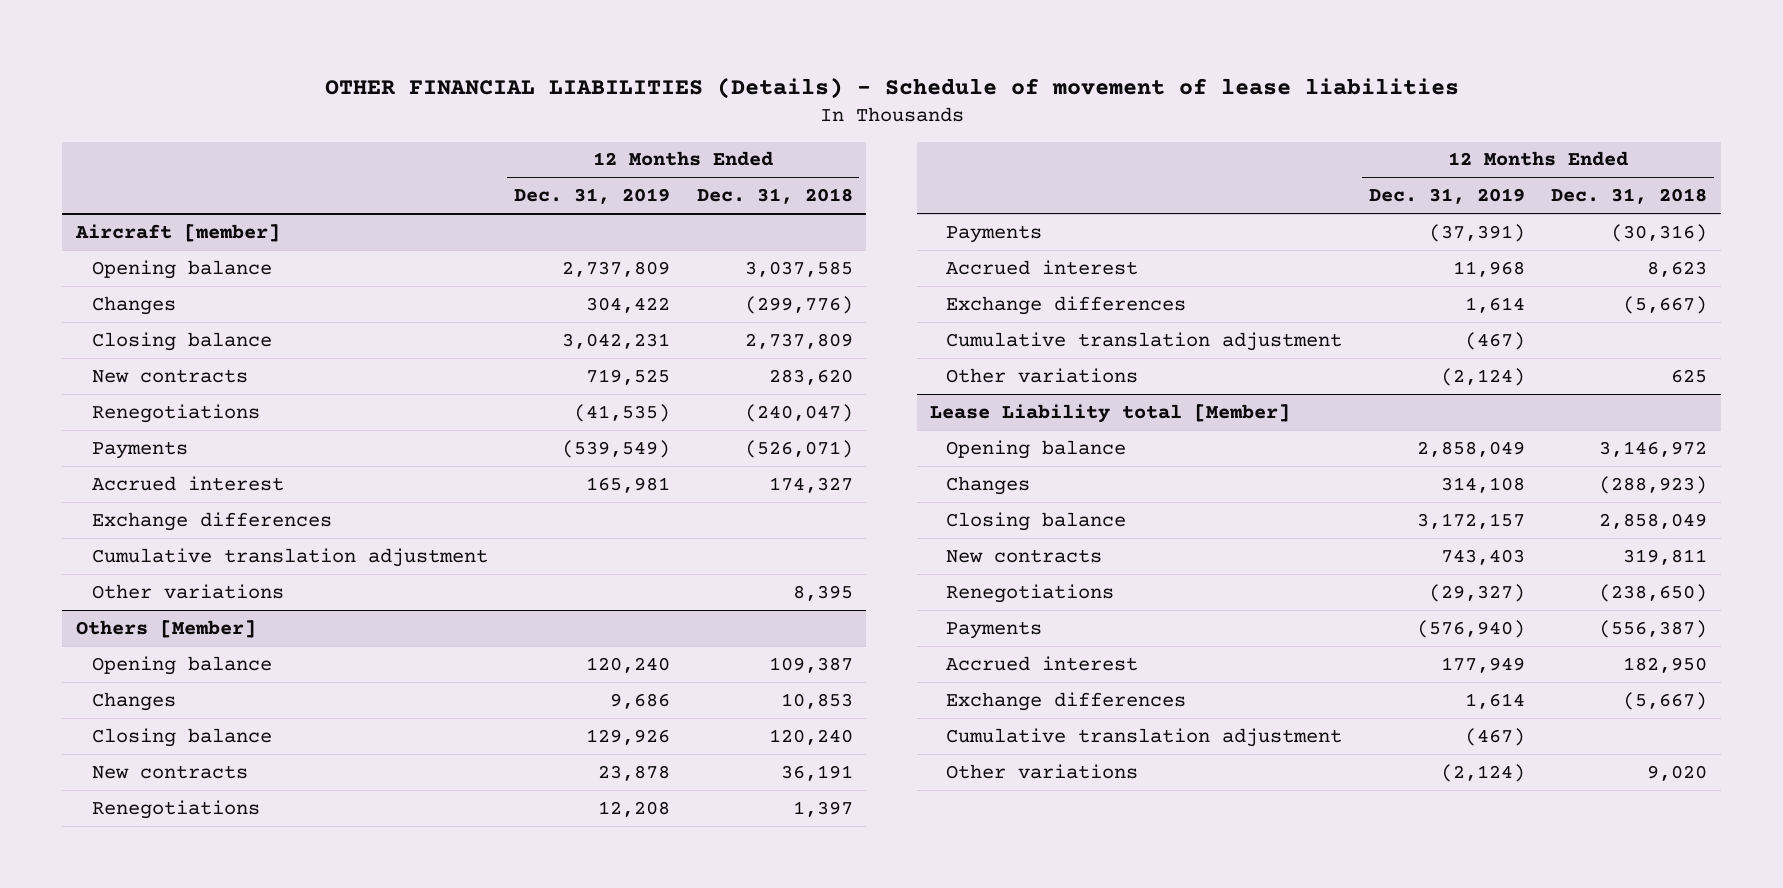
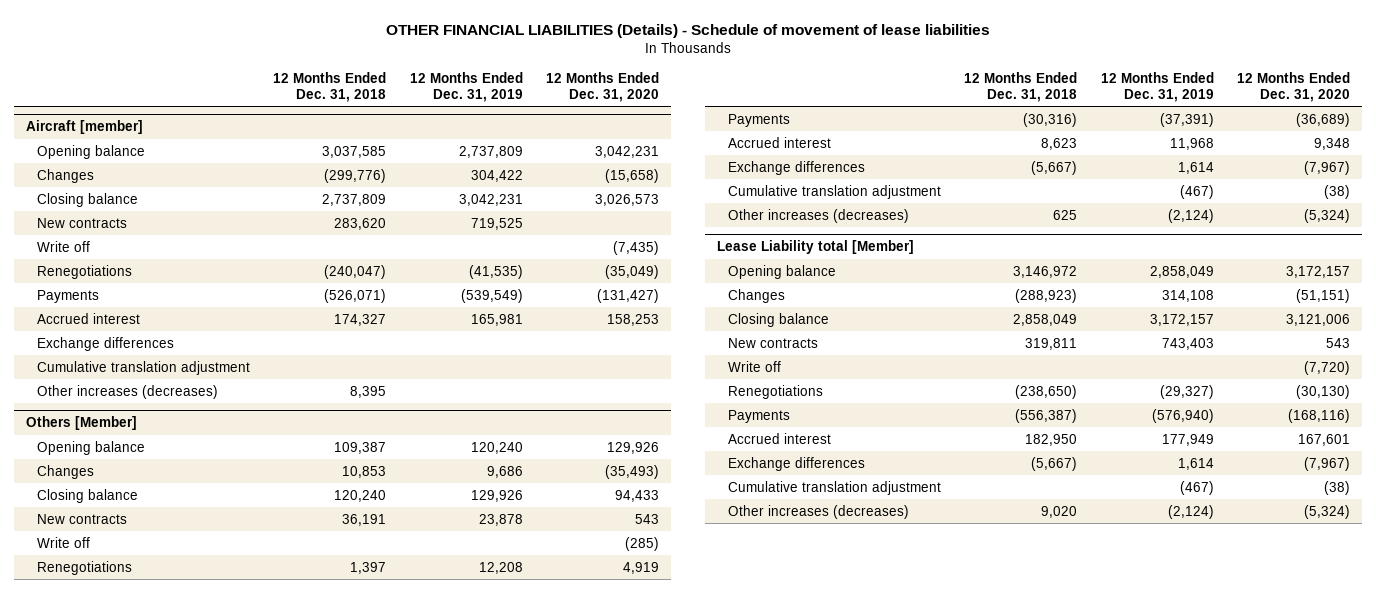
none -> [546,72,660,102] 12 Months Ended Dec. 31, 2020
none -> [36,240,90,252] Write off
[91,583,284,599] Other variations -> [36,384,218,399] Other increases (decreases)
none -> [36,536,90,548] Write off
[946,367,1139,383] Other variations -> [727,208,909,223] Other increases (decreases)
none -> [727,360,781,372] Write off
[946,763,1139,779] Other variations -> [727,504,909,519] Other increases (decreases)

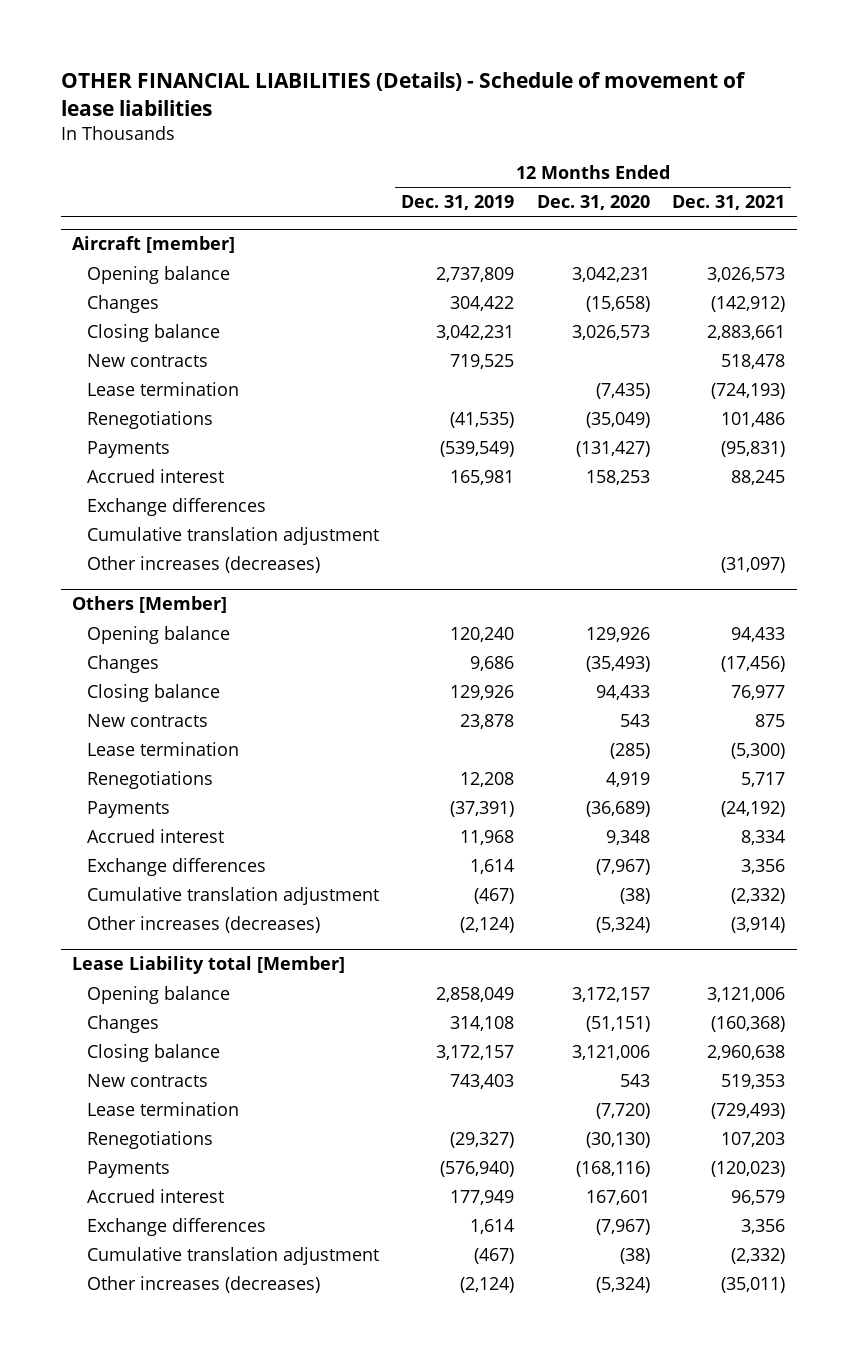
[273,72,387,102] 12 Months Ended Dec. 31, 2018 -> none
none -> [672,195,786,211] Dec. 31, 2021
[36,240,90,252] Write off -> [86,382,239,397] Lease termination
[36,536,90,548] Write off -> [86,742,239,757] Lease termination
[727,360,781,372] Write off -> [86,1102,239,1117] Lease termination

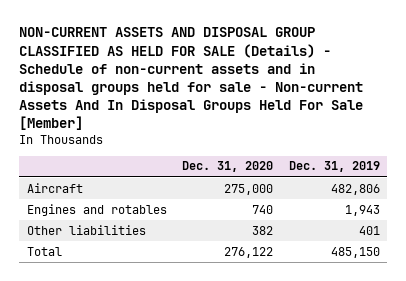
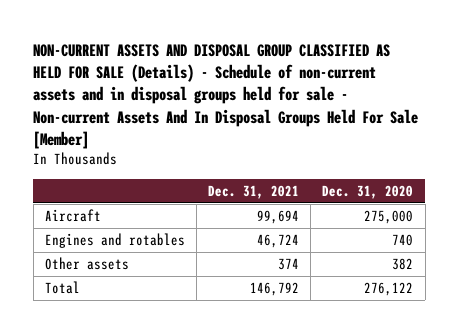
[288,161,380,173] Dec. 31, 2019 -> none
none -> [208,184,300,199] Dec. 31, 2021
[26,224,146,235] Other liabilities -> [44,257,129,271] Other assets

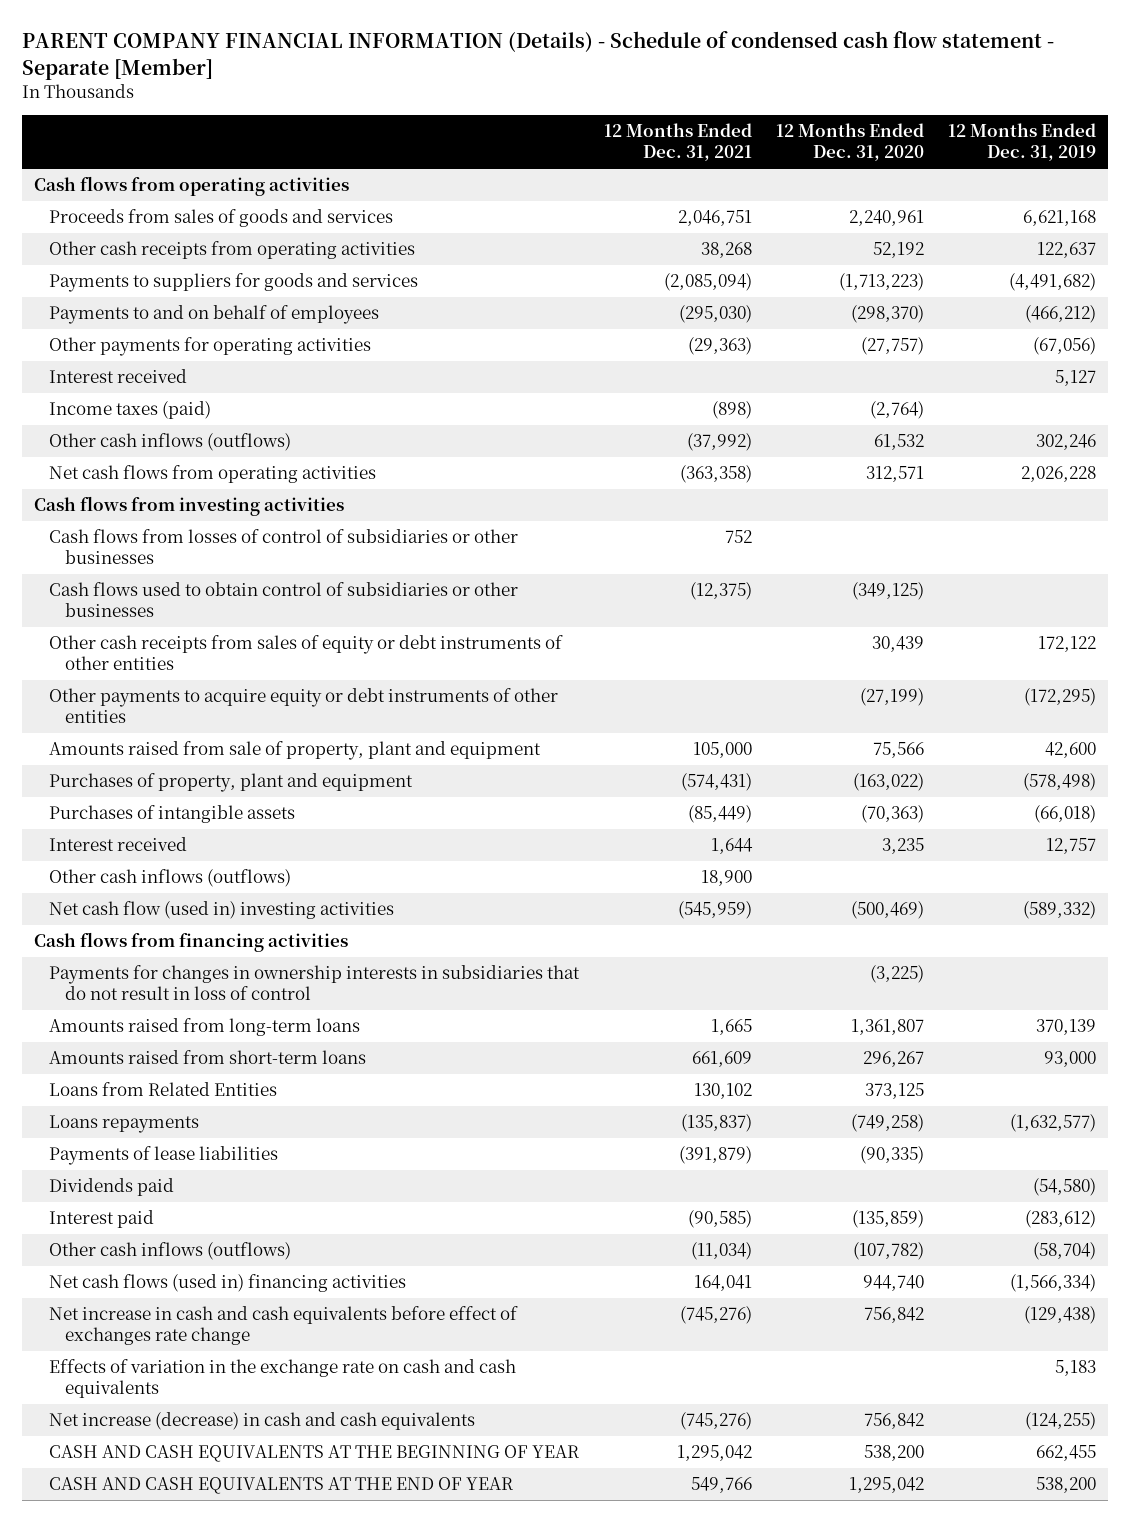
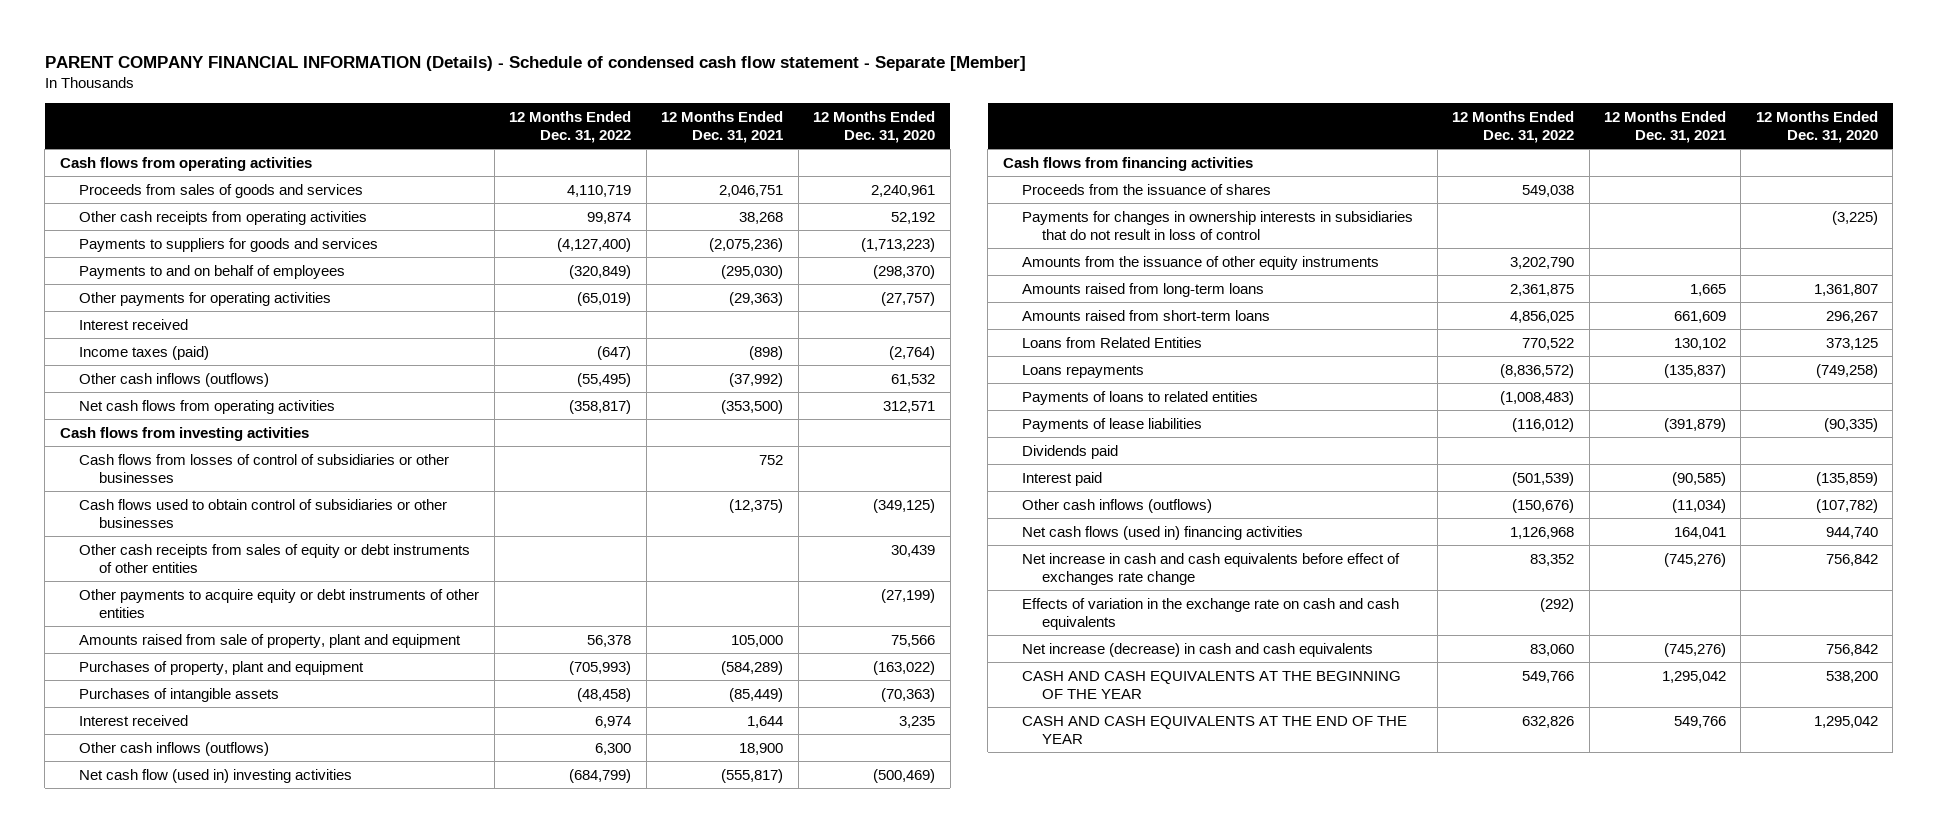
[948,123,1097,162] 12 Months Ended Dec. 31, 2019 -> none
none -> [509,110,632,143] 12 Months Ended Dec. 31, 2022
[663,273,752,292] (2,085,094) -> [709,237,784,252] (2,075,236)
[679,465,752,484] (363,358) -> [721,399,784,414] (353,500)
[680,773,752,792] (574,431) -> [721,660,784,675] (584,289)
[677,901,752,920] (545,959) -> [721,768,784,783] (555,817)
none -> [1022,183,1272,195] Proceeds from the issuance of shares
none -> [1022,255,1380,270] Amounts from the issuance of other equity instruments
none -> [1022,390,1259,405] Payments of loans to related entities
[49,1445,580,1463] CASH AND CASH EQUIVALENTS AT THE BEGINNING OF YEAR -> [1022,670,1402,699] CASH AND CASH EQUIVALENTS AT THE BEGINNING OF THE YEAR
[49,1477,514,1495] CASH AND CASH EQUIVALENTS AT THE END OF YEAR -> [1022,715,1408,744] CASH AND CASH EQUIVALENTS AT THE END OF THE YEAR

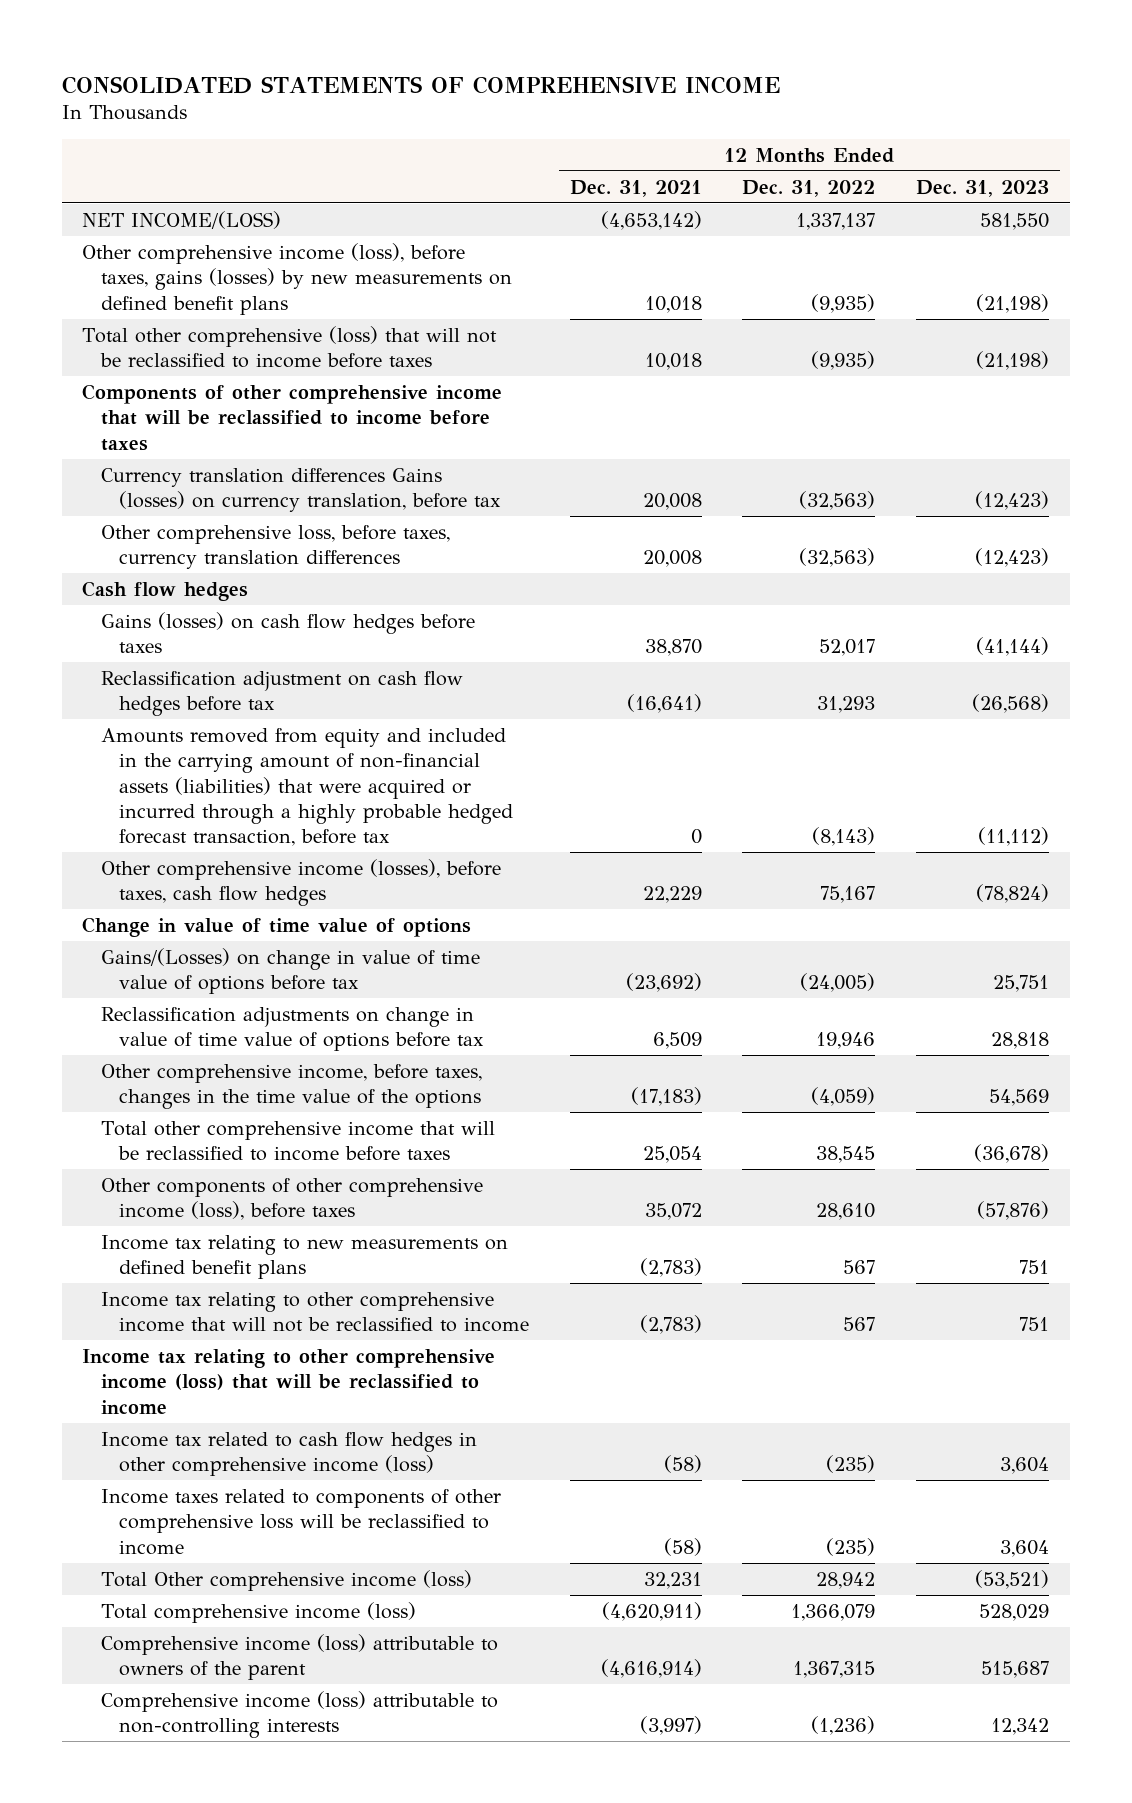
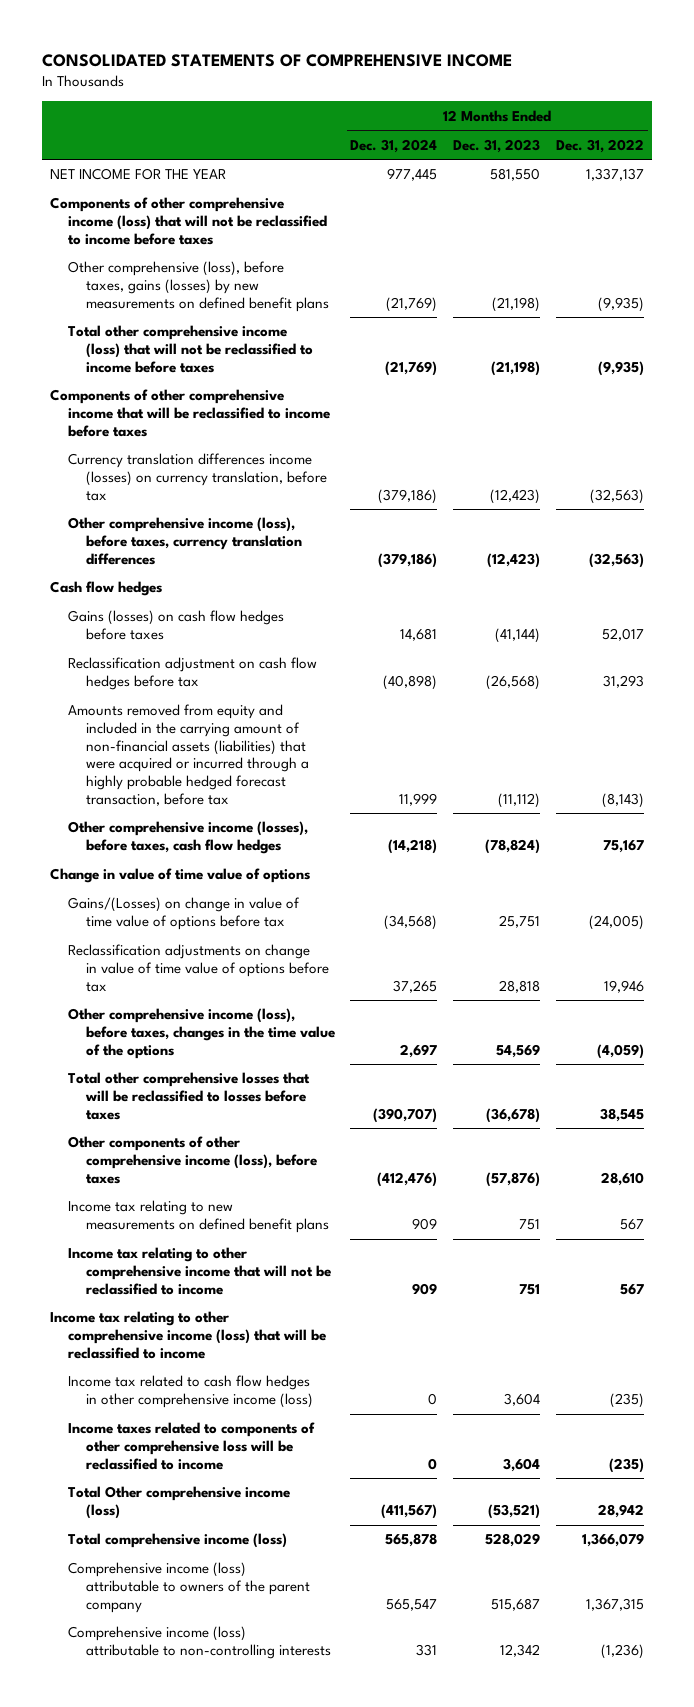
[569,179,702,197] Dec. 31, 2021 -> none
none -> [350,138,438,153] Dec. 31, 2024
[82,210,282,229] NET INCOME/(LOSS) -> [50,168,227,181] NET INCOME FOR THE YEAR
none -> [50,197,327,245] Components of other comprehensive income (loss) that will not be reclassified to income before taxes
[82,242,512,315] Other comprehensive income (loss), before taxes, gains (losses) by new measurements on defined benefit plans -> [67,261,329,312] Other comprehensive (loss), before taxes, gains (losses) by new measurements on defined benefit plans
[82,325,498,369] Total other comprehensive (loss) that will not be reclassified to income before taxes -> [67,325,313,373] Total other comprehensive income (loss) that will not be reclassified to income before taxes
[100,467,501,513] Currency translation differences Gains (losses) on currency translation, before tax -> [67,453,327,501] Currency translation differences income (losses) on currency translation, before tax
[100,524,450,570] Other comprehensive loss, before taxes, currency translation differences -> [67,517,302,565] Other comprehensive income (loss), before taxes, currency translation differences
[100,1063,482,1110] Other comprehensive income, before taxes, changes in the time value of the options -> [67,1008,335,1059] Other comprehensive income (loss), before taxes, changes in the time value of the options
[100,1120,495,1162] Total other comprehensive income that will be reclassified to income before taxes -> [67,1072,310,1120] Total other comprehensive losses that will be reclassified to losses before taxes
[100,1633,498,1681] Comprehensive income (loss) attributable to owners of the parent -> [67,1562,310,1613] Comprehensive income (loss) attributable to owners of the parent company

